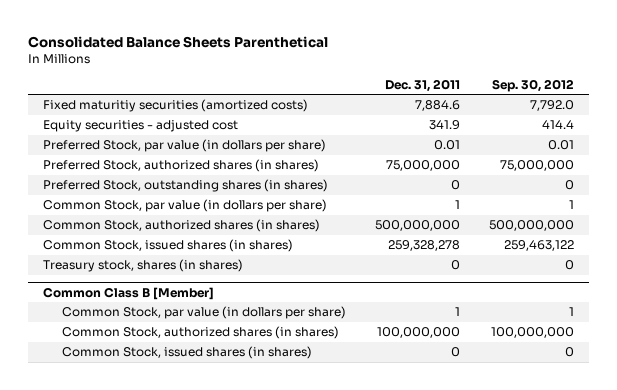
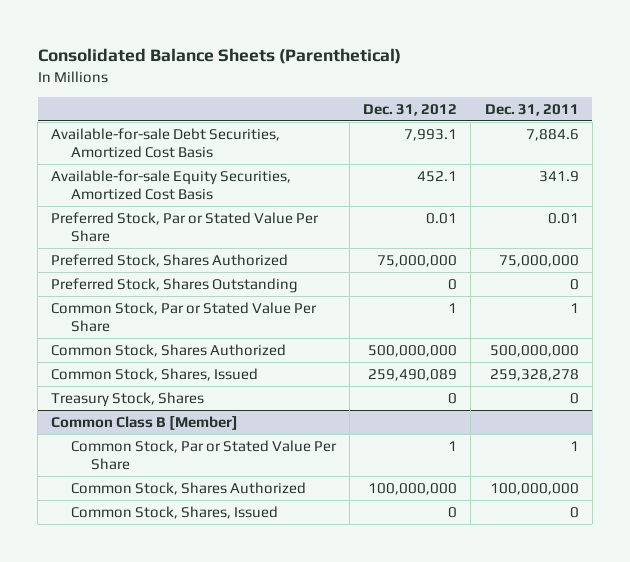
[28,35,329,48] Consolidated Balance Sheets Parenthetical -> [37,48,401,65] Consolidated Balance Sheets (Parenthetical)
[492,78,575,92] Sep. 30, 2012 -> none
none -> [363,103,458,116] Dec. 31, 2012
[42,99,308,113] Fixed maturitiy securities (amortized costs) -> [51,127,281,159] Available-for-sale Debt Securities, Amortized Cost Basis
[42,120,238,133] Equity securities - adjusted cost -> [51,169,292,201] Available-for-sale Equity Securities, Amortized Cost Basis
[42,139,326,153] Preferred Stock, par value (in dollars per share) -> [51,211,320,243] Preferred Stock, Par or Stated Value Per Share
[42,159,319,173] Preferred Stock, authorized shares (in shares) -> [51,253,289,267] Preferred Stock, Shares Authorized
[42,179,328,193] Preferred Stock, outstanding shares (in shares) -> [51,277,299,293] Preferred Stock, Shares Outstanding
[42,199,327,213] Common Stock, par value (in dollars per share) -> [51,301,318,333] Common Stock, Par or Stated Value Per Share
[42,219,320,233] Common Stock, authorized shares (in shares) -> [51,343,287,357] Common Stock, Shares Authorized
[42,239,293,253] Common Stock, issued shares (in shares) -> [51,367,259,381] Common Stock, Shares, Issued
[42,259,243,273] Treasury stock, shares (in shares) -> [51,391,205,407] Treasury Stock, Shares
[61,306,346,320] Common Stock, par value (in dollars per share) -> [71,439,338,471] Common Stock, Par or Stated Value Per Share
[61,326,339,340] Common Stock, authorized shares (in shares) -> [71,481,307,495] Common Stock, Shares Authorized
[61,346,312,360] Common Stock, issued shares (in shares) -> [71,505,279,519] Common Stock, Shares, Issued

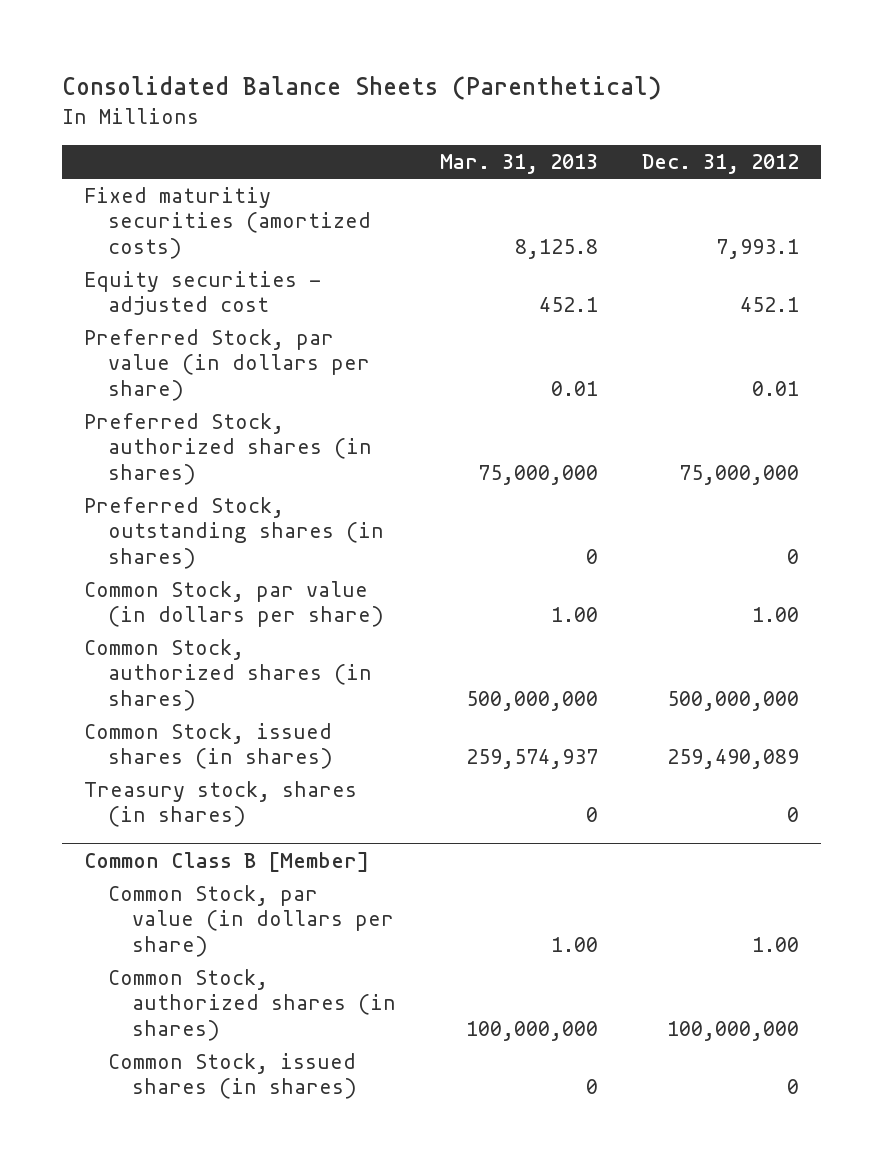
[484,103,579,116] Dec. 31, 2011 -> none
none -> [440,154,599,175] Mar. 31, 2013
[51,127,281,159] Available-for-sale Debt Securities, Amortized Cost Basis -> [84,186,372,259] Fixed maturitiy securities (amortized costs)
[51,169,292,201] Available-for-sale Equity Securities, Amortized Cost Basis -> [84,270,322,316] Equity securities - adjusted cost
[51,211,320,243] Preferred Stock, Par or Stated Value Per Share -> [84,328,371,401] Preferred Stock, par value (in dollars per share)
[51,253,289,267] Preferred Stock, Shares Authorized -> [84,412,373,485] Preferred Stock, authorized shares (in shares)
[51,277,299,293] Preferred Stock, Shares Outstanding -> [84,496,385,569] Preferred Stock, outstanding shares (in shares)
[51,301,318,333] Common Stock, Par or Stated Value Per Share -> [84,580,385,628] Common Stock, par value (in dollars per share)
[448,302,458,313] 1 -> [751,607,799,623] 1.00
[51,343,287,357] Common Stock, Shares Authorized -> [84,638,373,711] Common Stock, authorized shares (in shares)
[51,367,259,381] Common Stock, Shares, Issued -> [84,722,334,770] Common Stock, issued shares (in shares)
[51,391,205,407] Treasury Stock, Shares -> [84,780,358,828] Treasury stock, shares (in shares)
[71,439,338,471] Common Stock, Par or Stated Value Per Share -> [108,884,395,957] Common Stock, par value (in dollars per share)
[448,440,458,451] 1 -> [751,936,799,952] 1.00
[71,481,307,495] Common Stock, Shares Authorized -> [108,968,397,1041] Common Stock, authorized shares (in shares)
[71,505,279,519] Common Stock, Shares, Issued -> [108,1052,358,1100] Common Stock, issued shares (in shares)

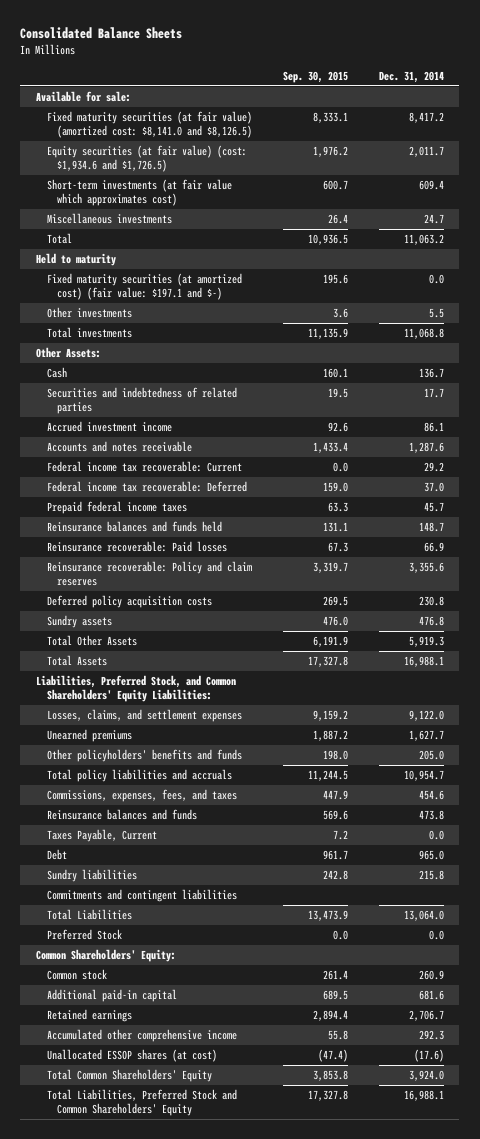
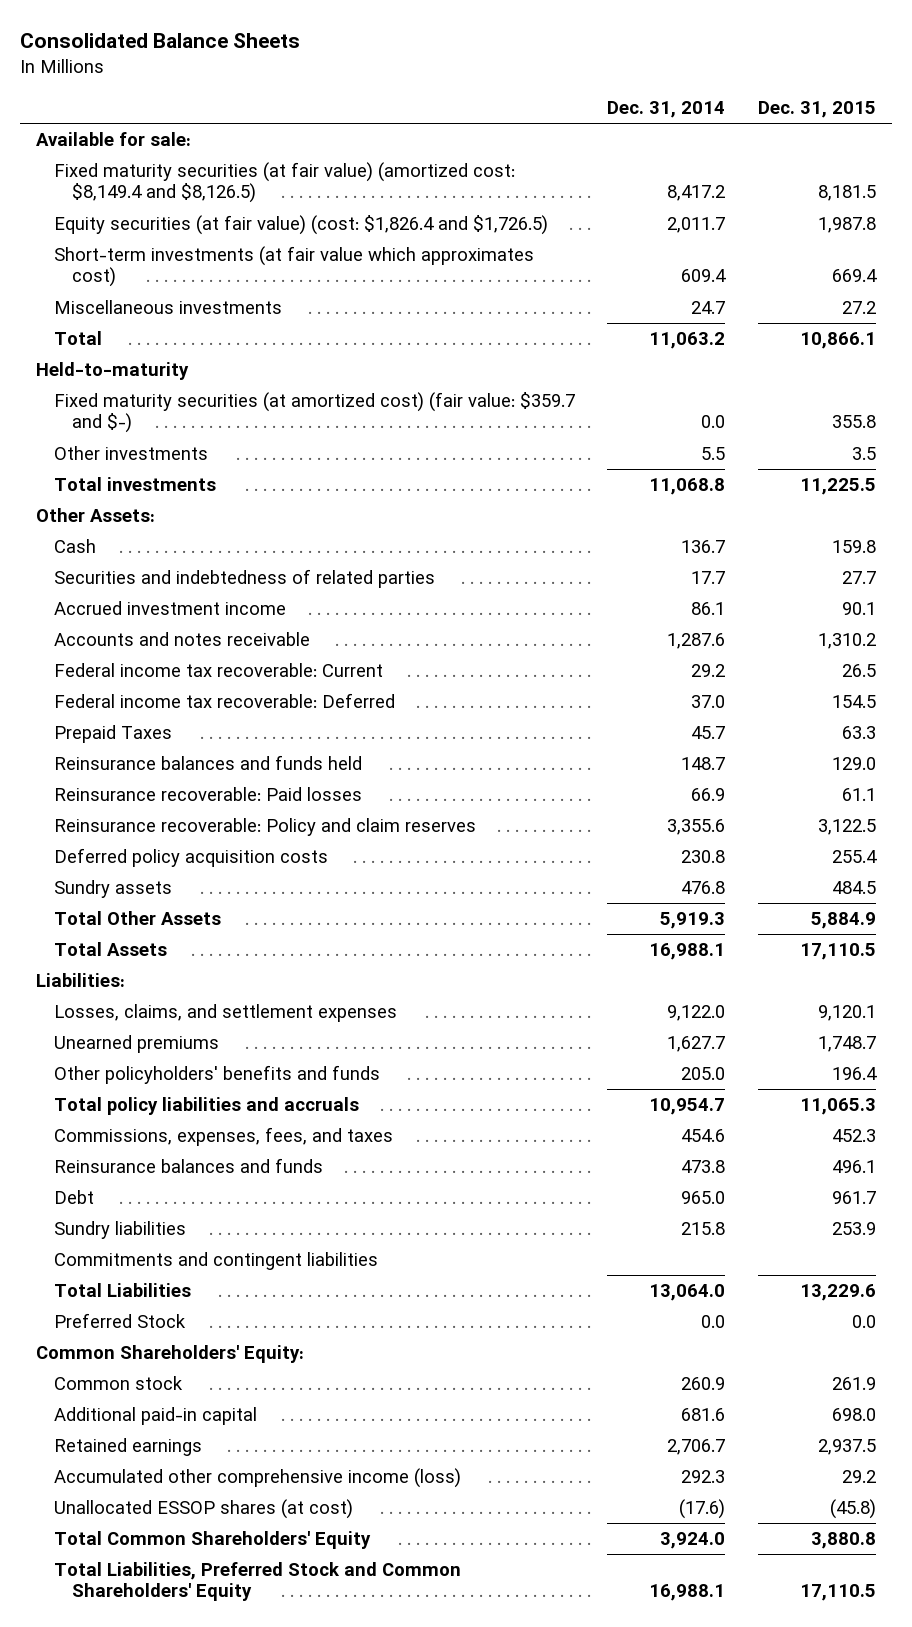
[283,70,349,83] Sep. 30, 2015 -> none
none -> [757,101,876,119] Dec. 31, 2015
[46,111,253,138] Fixed maturity securities (at fair value) (amortized cost: $8,141.0 and $8,126.5) -> [54,162,516,204] Fixed maturity securities (at fair value) (amortized cost: $8,149.4 and $8,126.5)
[46,145,247,172] Equity securities (at fair value) (cost: $1,934.6 and $1,726.5) -> [54,215,549,236] Equity securities (at fair value) (cost: $1,826.4 and $1,726.5)
[35,253,116,267] Held to maturity -> [36,362,190,381] Held-to-maturity
[46,273,242,300] Fixed maturity securities (at amortized cost) (fair value: $197.1 and $-) -> [54,392,576,434] Fixed maturity securities (at amortized cost) (fair value: $359.7 and $-)
[46,501,187,515] Prepaid federal income taxes -> [54,725,173,744] Prepaid Taxes
[35,675,236,702] Liabilities, Preferred Stock, and Common Shareholders' Equity Liabilities: -> [36,973,126,988] Liabilities:
[46,829,157,843] Taxes Payable, Current -> none
[46,1029,237,1043] Accumulated other comprehensive income -> [54,1468,462,1489] Accumulated other comprehensive income (loss)

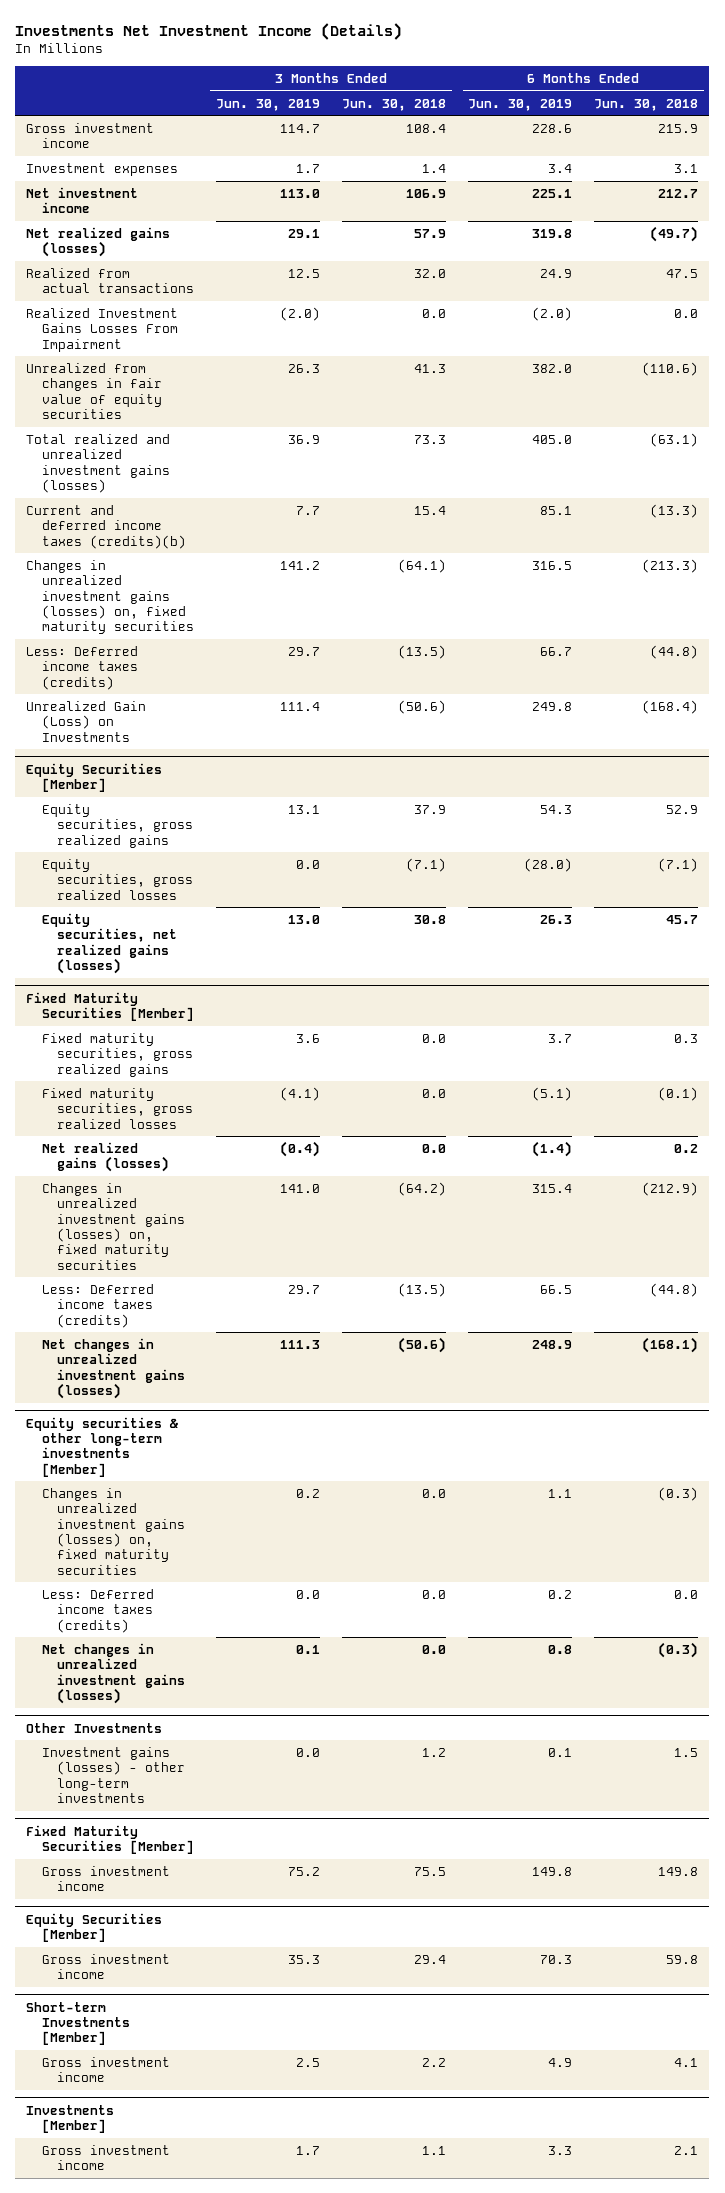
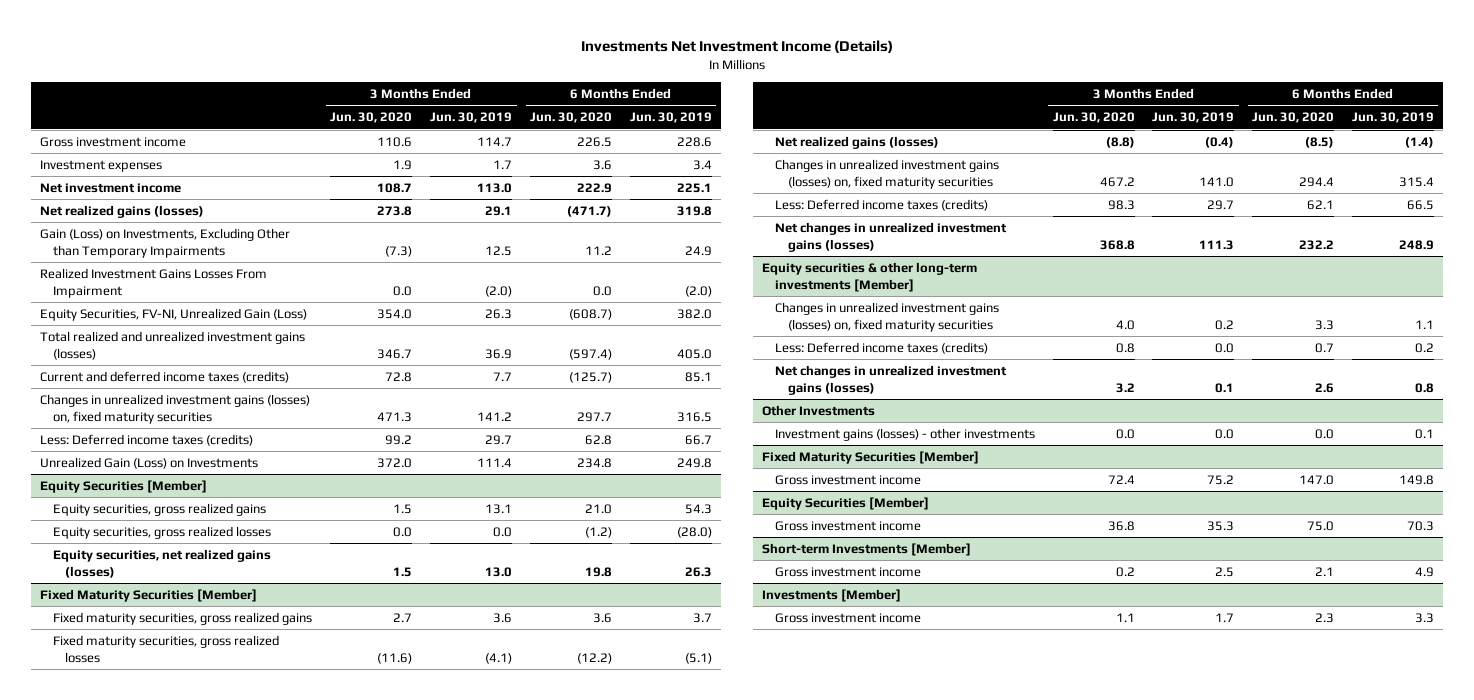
[342,98,447,111] Jun. 30, 2018 -> none
[594,98,699,111] Jun. 30, 2018 -> none
none -> [330,112,413,124] Jun. 30, 2020
none -> [529,112,612,124] Jun. 30, 2020
[26,267,194,294] Realized from actual transactions -> [40,227,291,258] Gain (Loss) on Investments, Excluding Other than Temporary Impairments
[26,362,162,419] Unrealized from changes in fair value of equity securities -> [40,307,308,321] Equity Securities, FV-NI, Unrealized Gain (Loss)
[26,504,186,549] Current and deferred income taxes (credits)(b) -> [40,370,290,383] Current and deferred income taxes (credits)
[41,1746,186,1803] Investment gains (losses) - other long-term investments -> [774,427,1035,441] Investment gains (losses) - other investments

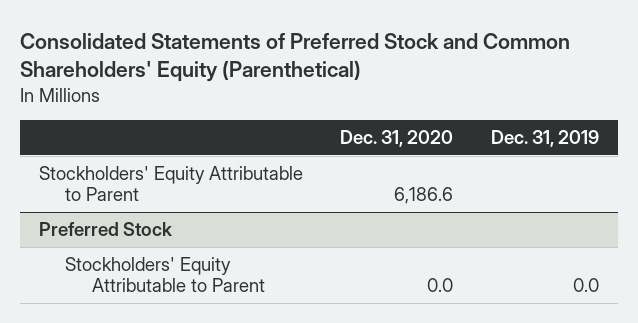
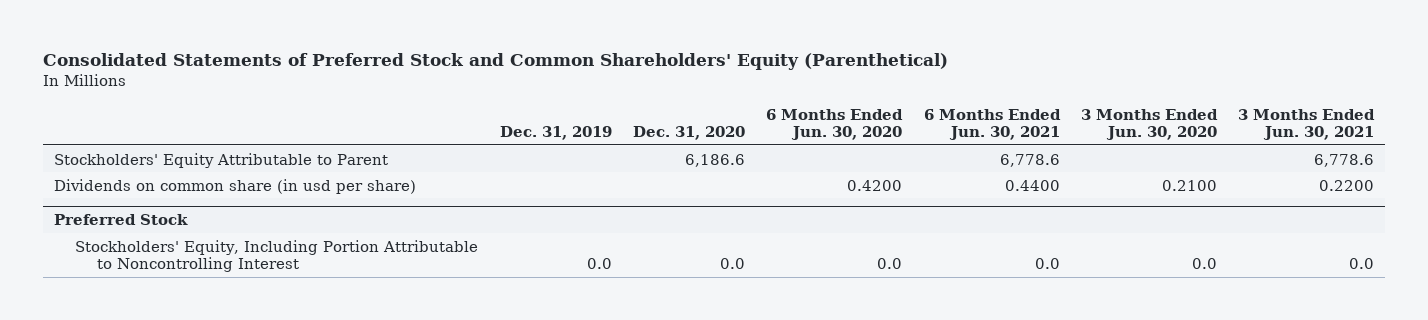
none -> [766,108,904,141] 6 Months Ended Jun. 30, 2020
none -> [923,108,1061,141] 6 Months Ended Jun. 30, 2021
none -> [1081,108,1219,141] 3 Months Ended Jun. 30, 2020
none -> [1238,108,1376,141] 3 Months Ended Jun. 30, 2021
none -> [53,178,416,194] Dividends on common share (in usd per share)
[65,256,265,293] Stockholders' Equity Attributable to Parent -> none
none -> [75,239,479,272] Stockholders' Equity, Including Portion Attributable to Noncontrolling Interest

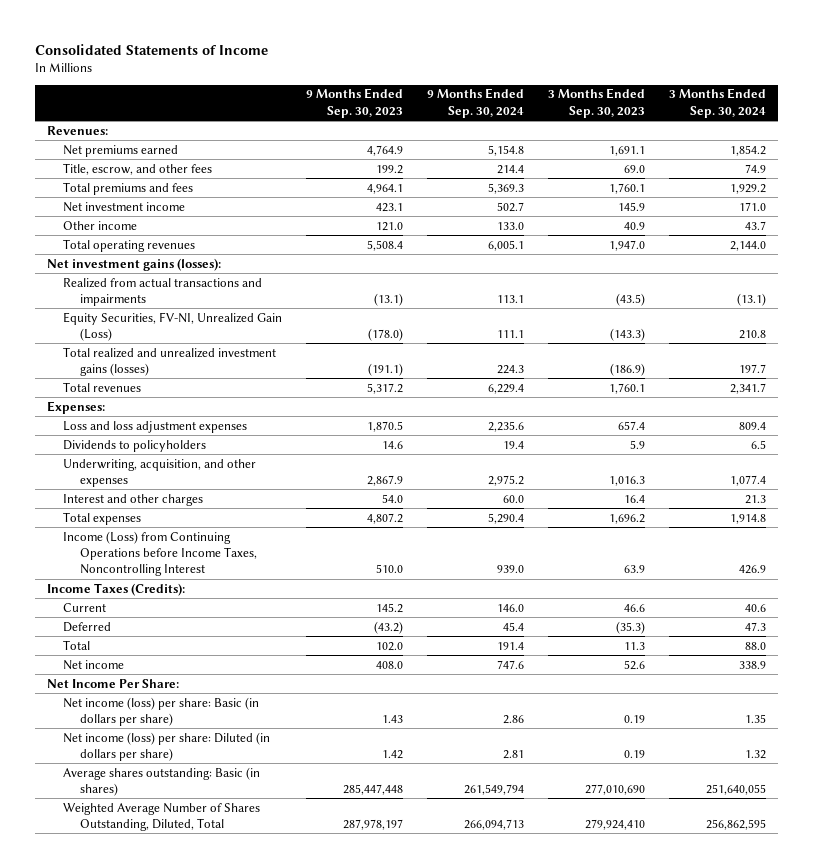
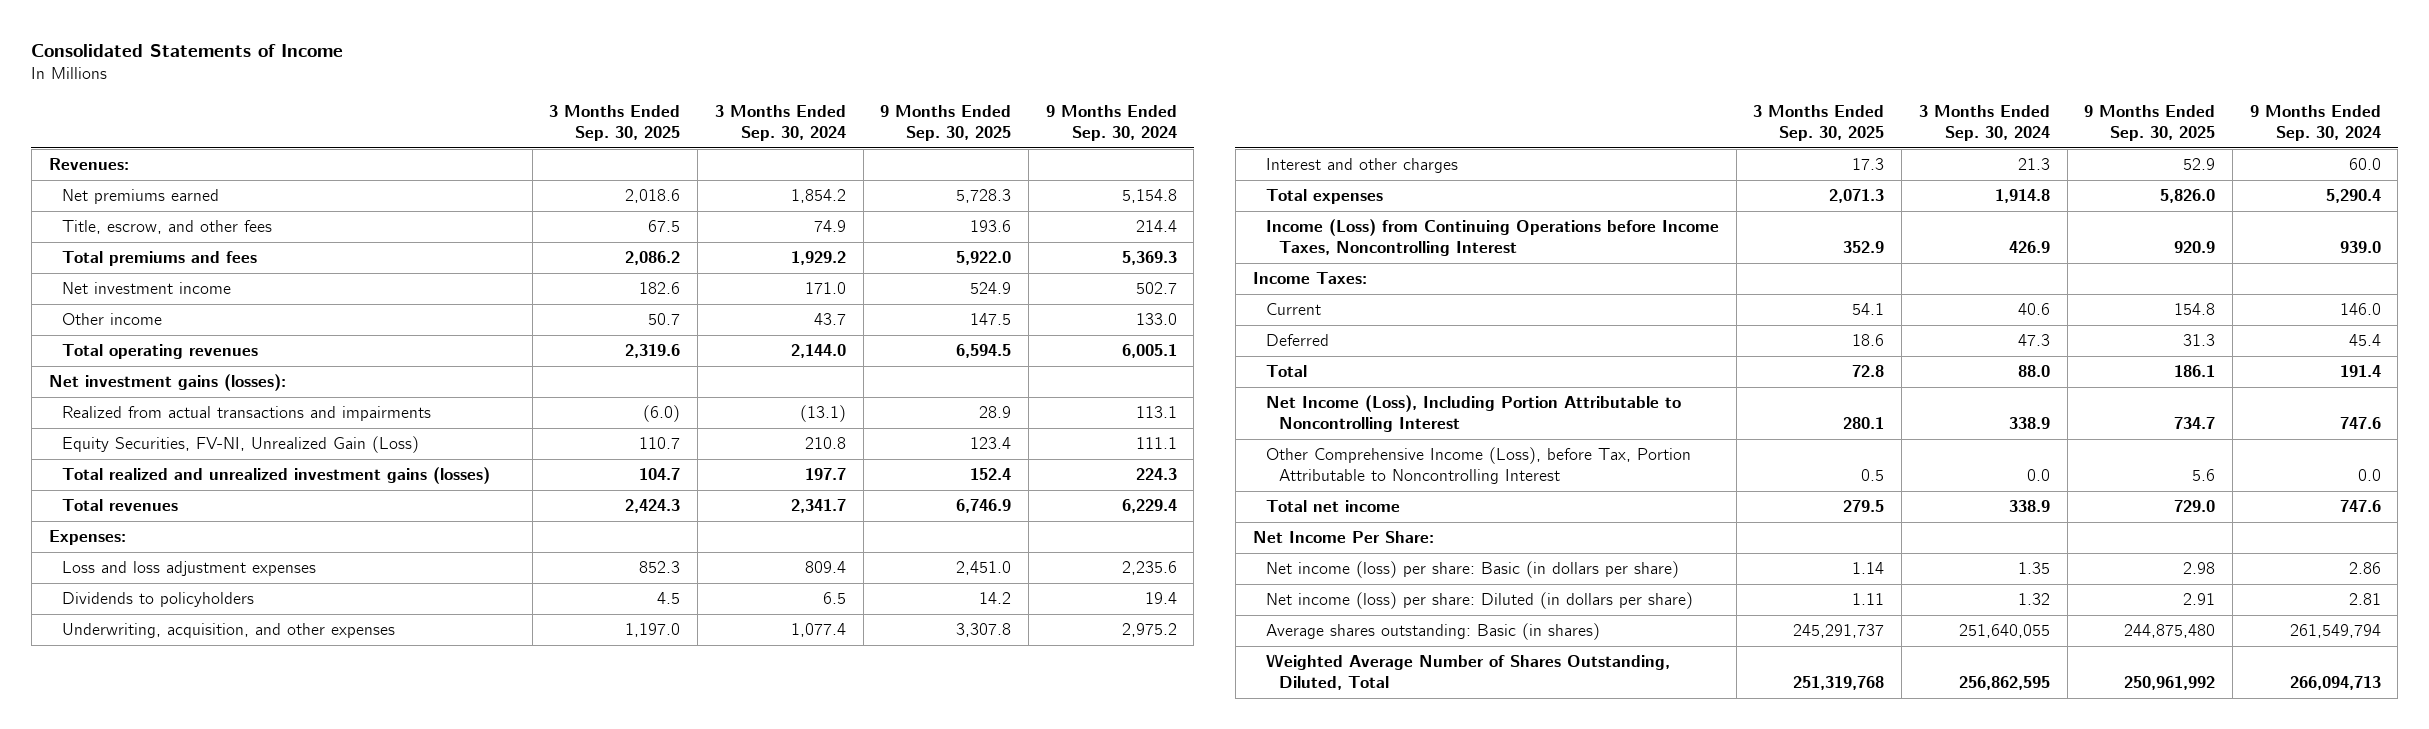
[306,88,404,118] 9 Months Ended Sep. 30, 2023 -> none
[548,88,646,118] 3 Months Ended Sep. 30, 2023 -> none
none -> [549,105,681,142] 3 Months Ended Sep. 30, 2025
none -> [880,105,1012,142] 9 Months Ended Sep. 30, 2025
[46,582,185,596] Income Taxes (Credits): -> [1252,272,1367,285] Income Taxes:
none -> [1265,395,1681,433] Net Income (Loss), Including Portion Attributable to Noncontrolling Interest
none -> [1265,447,1691,485] Other Comprehensive Income (Loss), before Tax, Portion Attributable to Noncontrolling Interest
[63,659,125,670] Net income -> [1265,500,1400,513] Total net income

